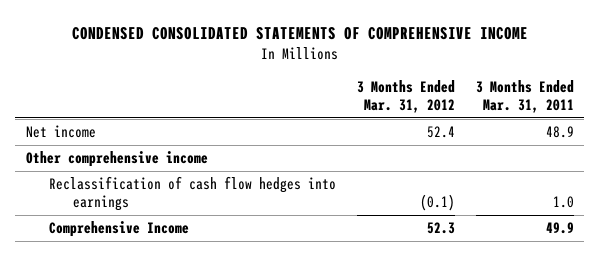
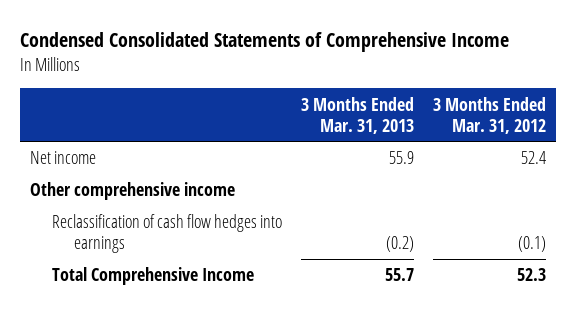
[71,26,528,40] CONDENSED CONSOLIDATED STATEMENTS OF COMPREHENSIVE INCOME -> [20,32,510,53] Condensed Consolidated Statements of Comprehensive Income
[475,79,574,113] 3 Months Ended Mar. 31, 2011 -> none
none -> [300,96,414,134] 3 Months Ended Mar. 31, 2013
[49,221,190,238] Comprehensive Income -> [51,267,254,286] Total Comprehensive Income

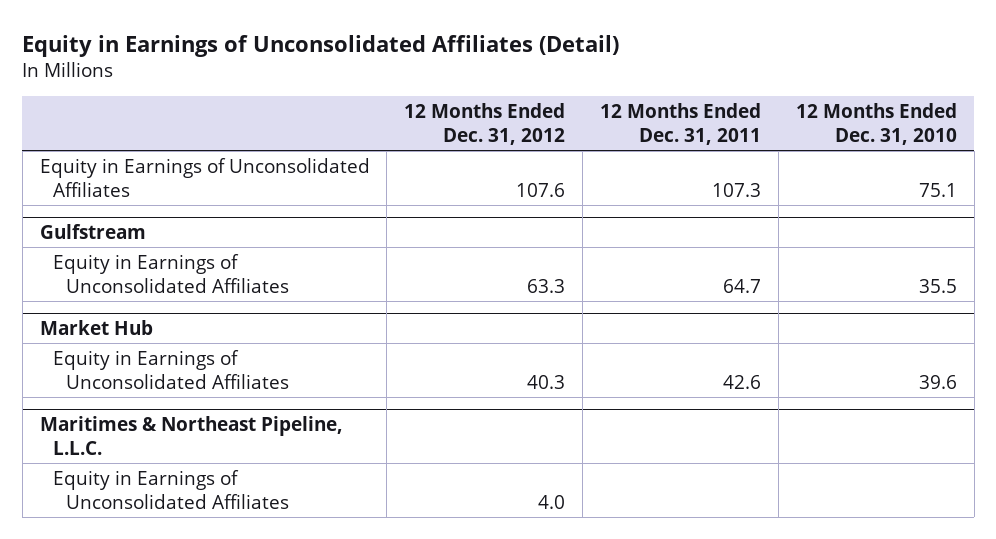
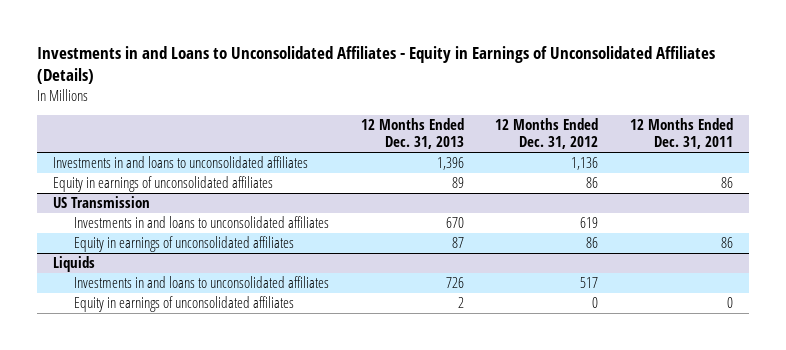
[22,34,620,57] Equity in Earnings of Unconsolidated Affiliates (Detail) -> [37,46,716,85] Investments in and Loans to Unconsolidated Affiliates - Equity in Earnings of Unconsolidated Affiliates (Details)
[795,102,957,145] 12 Months Ended Dec. 31, 2010 -> none
none -> [360,118,464,150] 12 Months Ended Dec. 31, 2013
[39,223,146,239] Gulfstream -> none
[39,319,153,335] Market Hub -> none
[39,415,343,456] Maritimes & Northeast Pipeline, L.L.C. -> none
[53,469,290,510] Equity in Earnings of Unconsolidated Affiliates -> none
none -> [52,156,308,169] Investments in and loans to unconsolidated affiliates
[39,157,370,198] Equity in Earnings of Unconsolidated Affiliates -> [52,176,273,193] Equity in earnings of unconsolidated affiliates
[516,183,566,198] 107.6 -> [586,177,599,189] 86
[711,183,761,198] 107.3 -> [720,177,733,189] 86
none -> [52,196,150,209] US Transmission
none -> [73,216,329,229] Investments in and loans to unconsolidated affiliates
[53,253,290,294] Equity in Earnings of Unconsolidated Affiliates -> [73,236,294,253] Equity in earnings of unconsolidated affiliates
[527,279,566,294] 63.3 -> [586,237,599,249] 86
[722,279,761,294] 64.7 -> [720,237,733,249] 86
none -> [52,256,95,273] Liquids
none -> [73,276,329,289] Investments in and loans to unconsolidated affiliates
[53,349,290,390] Equity in Earnings of Unconsolidated Affiliates -> [73,296,294,313] Equity in earnings of unconsolidated affiliates
[527,375,566,390] 40.3 -> [592,297,599,309] 0
[722,375,761,390] 42.6 -> [726,297,733,309] 0

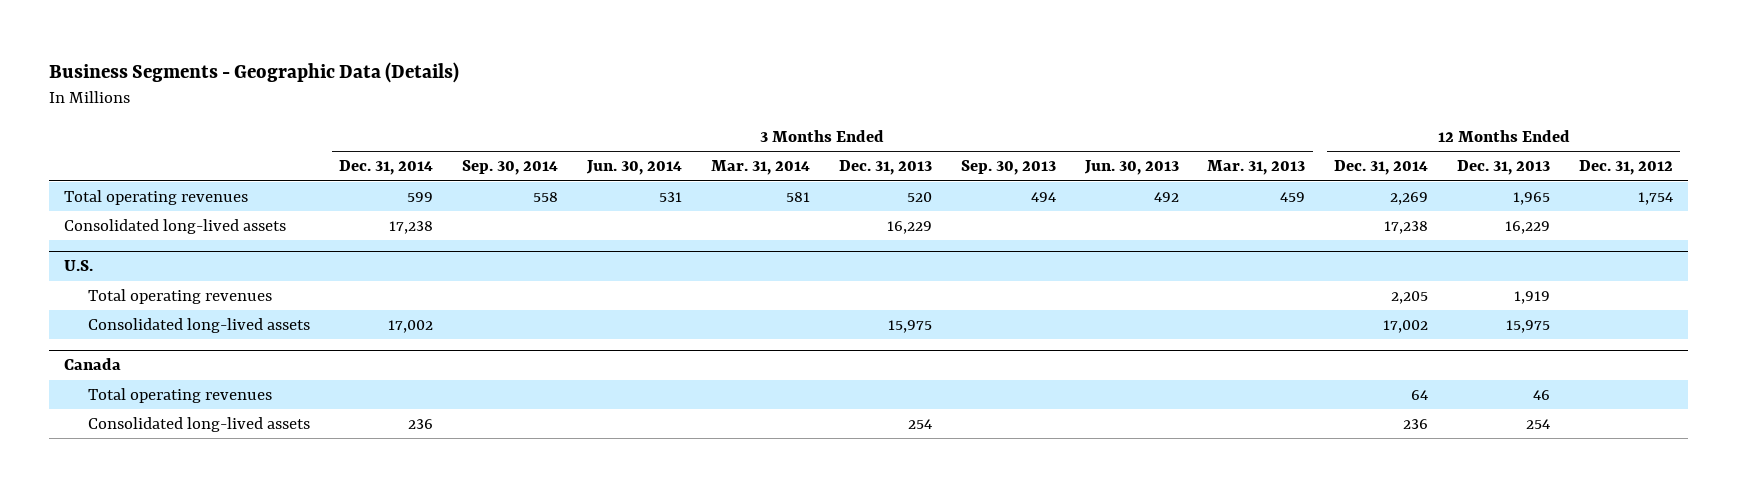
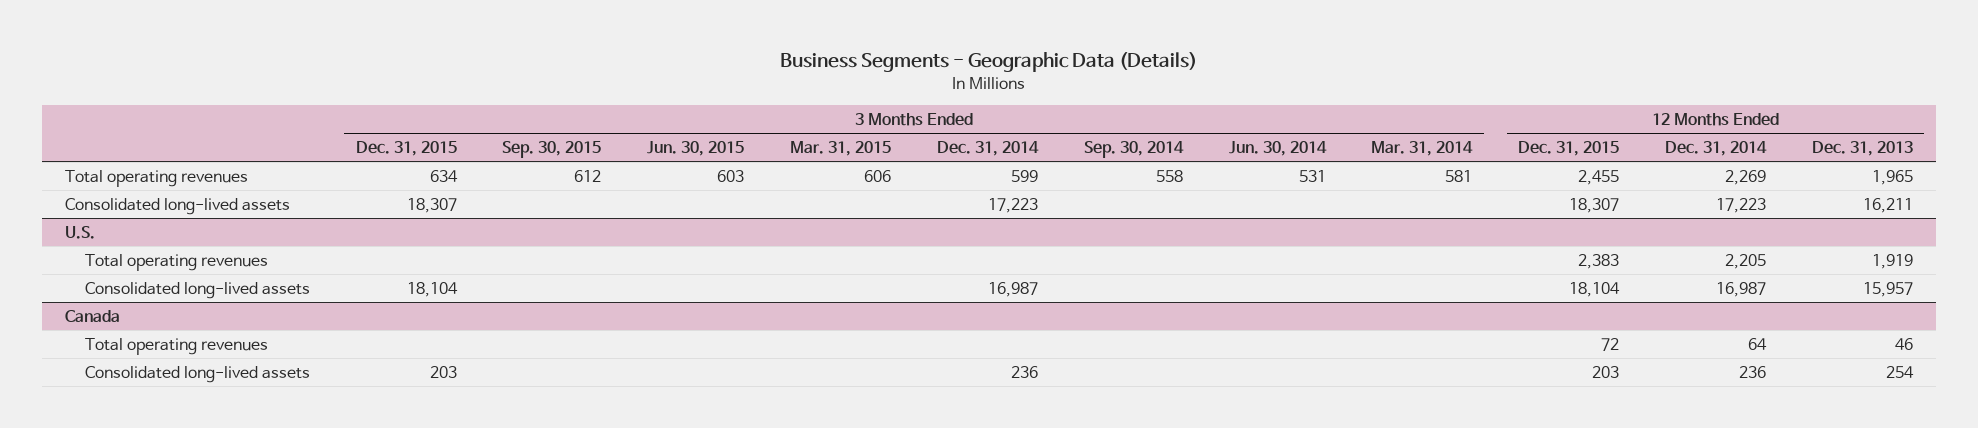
[838,160,932,176] Dec. 31, 2013 -> none
[960,160,1056,176] Sep. 30, 2013 -> none
[1083,160,1179,176] Jun. 30, 2013 -> none
[1207,160,1306,176] Mar. 31, 2013 -> none
[1579,160,1674,176] Dec. 31, 2012 -> none
none -> [355,140,457,156] Dec. 31, 2015
none -> [502,140,602,158] Sep. 30, 2015
none -> [647,140,745,156] Jun. 30, 2015
none -> [790,140,892,156] Mar. 31, 2015
none -> [1518,140,1620,156] Dec. 31, 2015
[389,221,434,235] 17,238 -> [987,197,1038,213] 17,223
[1384,221,1429,235] 17,238 -> [1716,197,1767,213] 17,223
[1505,221,1551,235] 16,229 -> [1862,197,1913,213] 16,211
[388,320,434,334] 17,002 -> [987,281,1038,297] 16,987
[1383,320,1429,334] 17,002 -> [1716,281,1767,297] 16,987
[1506,320,1551,334] 15,975 -> [1862,281,1913,297] 15,957

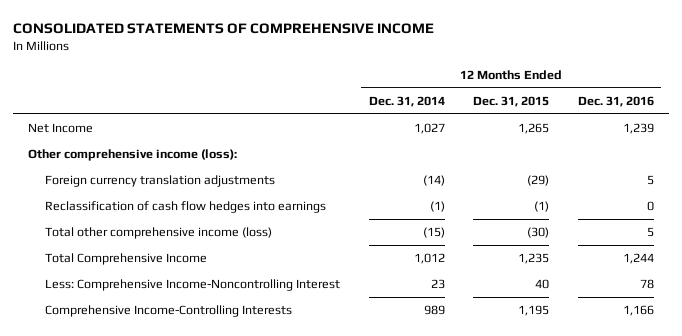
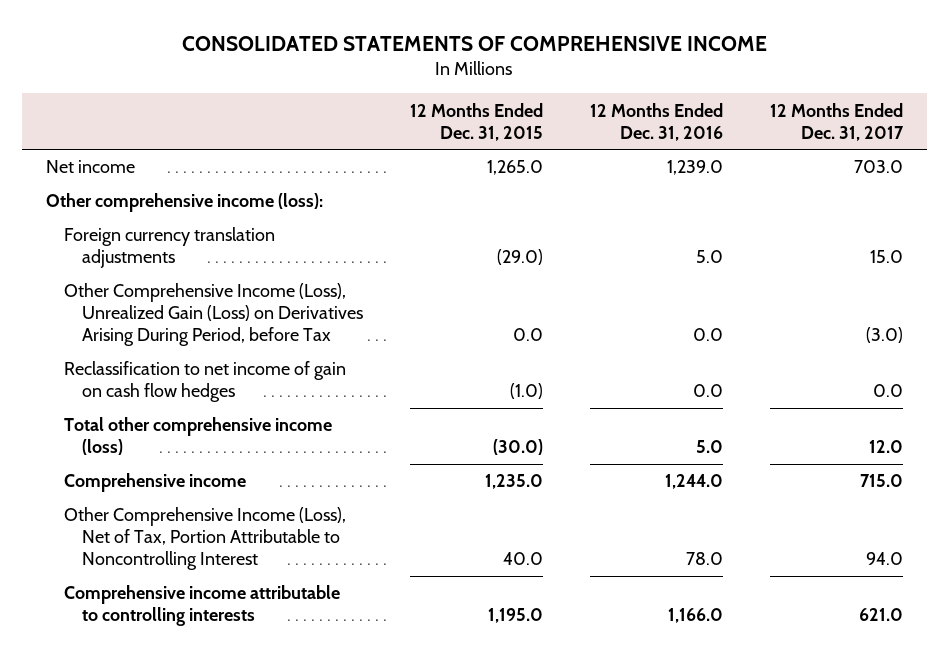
[368,95,445,107] Dec. 31, 2014 -> none
none -> [770,102,905,141] 12 Months Ended Dec. 31, 2017
[27,122,93,133] Net Income -> [45,160,135,174] Net income
[518,122,550,134] 1,265 -> [487,160,544,176] 1,265.0
[623,122,655,134] 1,239 -> [667,160,724,176] 1,239.0
[44,278,340,291] Less: Comprehensive Income-Noncontrolling Interest -> none
[527,174,550,186] (29) -> [497,249,544,266] (29.0)
[647,174,655,185] 5 -> [696,250,724,264] 5.0
none -> [64,283,364,347] Other Comprehensive Income (Loss), Unrealized Gain (Loss) on Derivatives Arising During Period, before Tax
[44,200,326,213] Reclassification of cash flow hedges into earnings -> [64,361,347,403] Reclassification to net income of gain on cash flow hedges
[534,200,550,212] (1) -> [510,383,544,400] (1.0)
[647,200,655,211] 0 -> [693,384,724,398] 0.0
[527,226,550,238] (30) -> [493,439,544,456] (30.0)
[647,226,655,237] 5 -> [696,440,724,454] 5.0
[44,252,207,265] Total Comprehensive Income -> [64,473,247,493] Comprehensive income
[518,252,550,264] 1,235 -> [485,474,544,490] 1,235.0
[623,252,655,264] 1,244 -> [665,474,724,490] 1,244.0
none -> [64,507,347,571] Other Comprehensive Income (Loss), Net of Tax, Portion Attributable to Noncontrolling Interest
[44,304,292,317] Comprehensive Income-Controlling Interests -> [64,585,341,627] Comprehensive income attributable to controlling interests
[518,304,550,316] 1,195 -> [488,608,544,624] 1,195.0
[623,304,655,316] 1,166 -> [668,608,724,624] 1,166.0

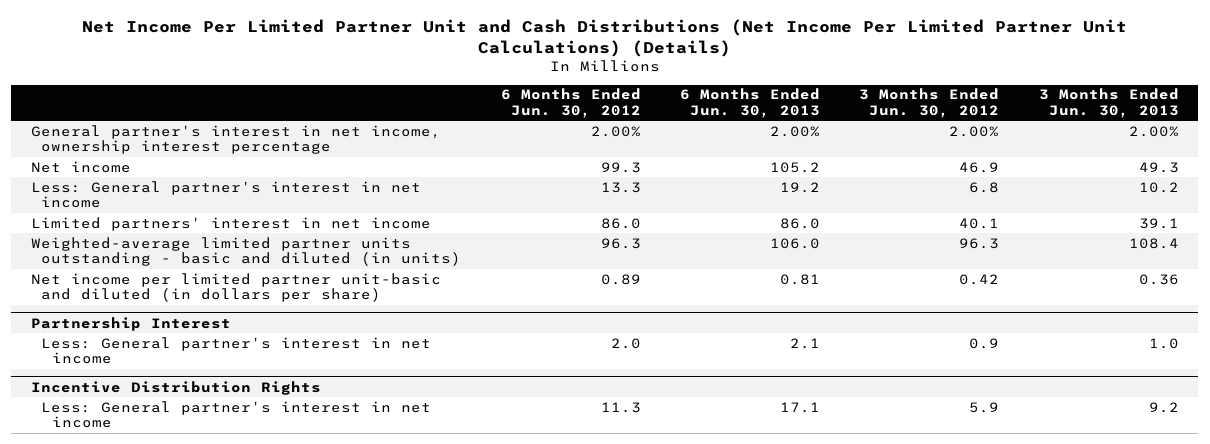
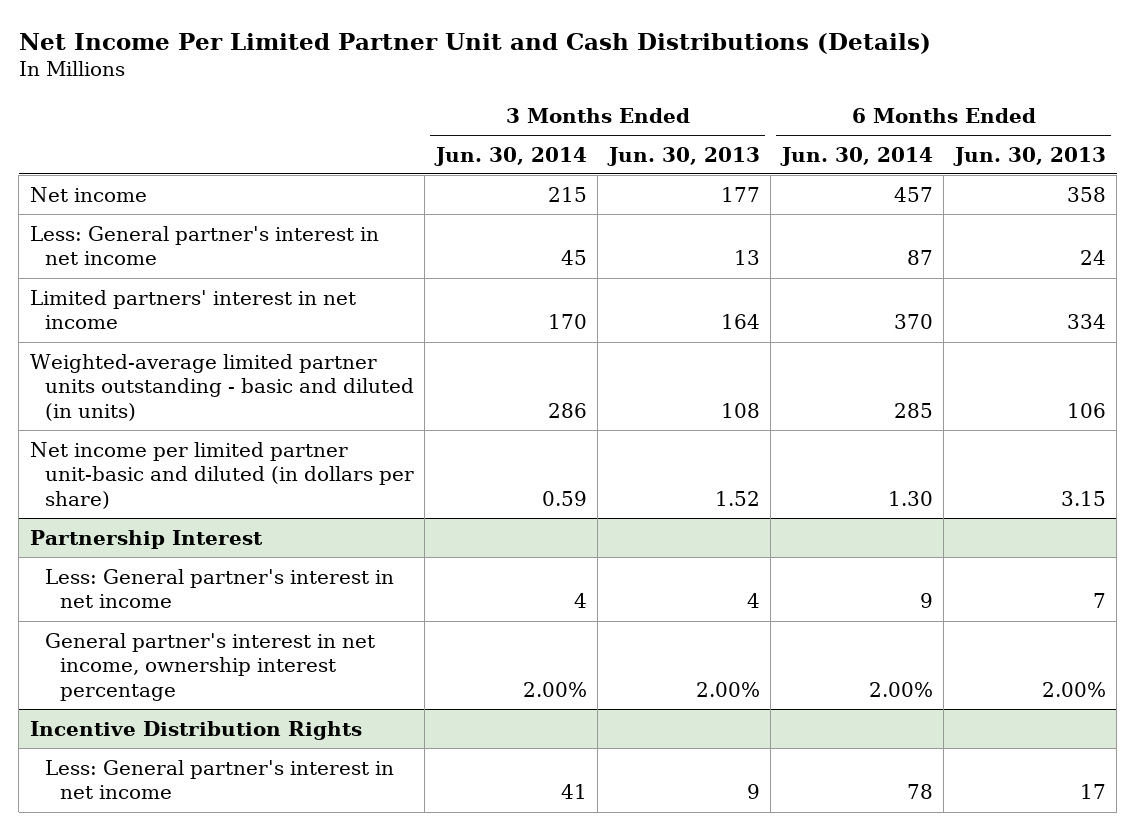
[81,19,1127,57] Net Income Per Limited Partner Unit and Cash Distributions (Net Income Per Limited Partner Unit Calculations) (Details) -> [18,32,931,54] Net Income Per Limited Partner Unit and Cash Distributions (Details)
[500,88,641,118] 6 Months Ended Jun. 30, 2012 -> none
[859,88,1000,118] 3 Months Ended Jun. 30, 2012 -> none
none -> [433,146,587,166] Jun. 30, 2014
none -> [779,146,933,166] Jun. 30, 2014
[30,124,441,155] General partner's interest in net income, ownership interest percentage -> none
[769,161,820,173] 105.2 -> [1066,186,1106,202] 358
[1138,161,1179,173] 49.3 -> [720,186,760,202] 177
[779,181,820,193] 19.2 -> [1079,250,1106,266] 24
[1138,181,1179,193] 10.2 -> [733,250,760,266] 13
[779,217,820,229] 86.0 -> [1066,314,1106,330] 334
[1138,217,1179,229] 39.1 -> [720,314,760,330] 164
[769,237,820,249] 106.0 -> [1066,402,1106,418] 106
[1128,237,1179,249] 108.4 -> [720,402,760,418] 108
[779,273,820,285] 0.81 -> [1060,490,1106,506] 3.15
[1138,273,1179,285] 0.36 -> [714,490,760,506] 1.52
[789,337,820,349] 2.1 -> [1092,593,1106,609] 7
[1148,337,1179,349] 1.0 -> [746,593,760,609] 4
none -> [44,632,375,701] General partner's interest in net income, ownership interest percentage
[779,401,820,413] 17.1 -> [1079,784,1106,800] 17
[1148,401,1179,413] 9.2 -> [746,784,760,800] 9

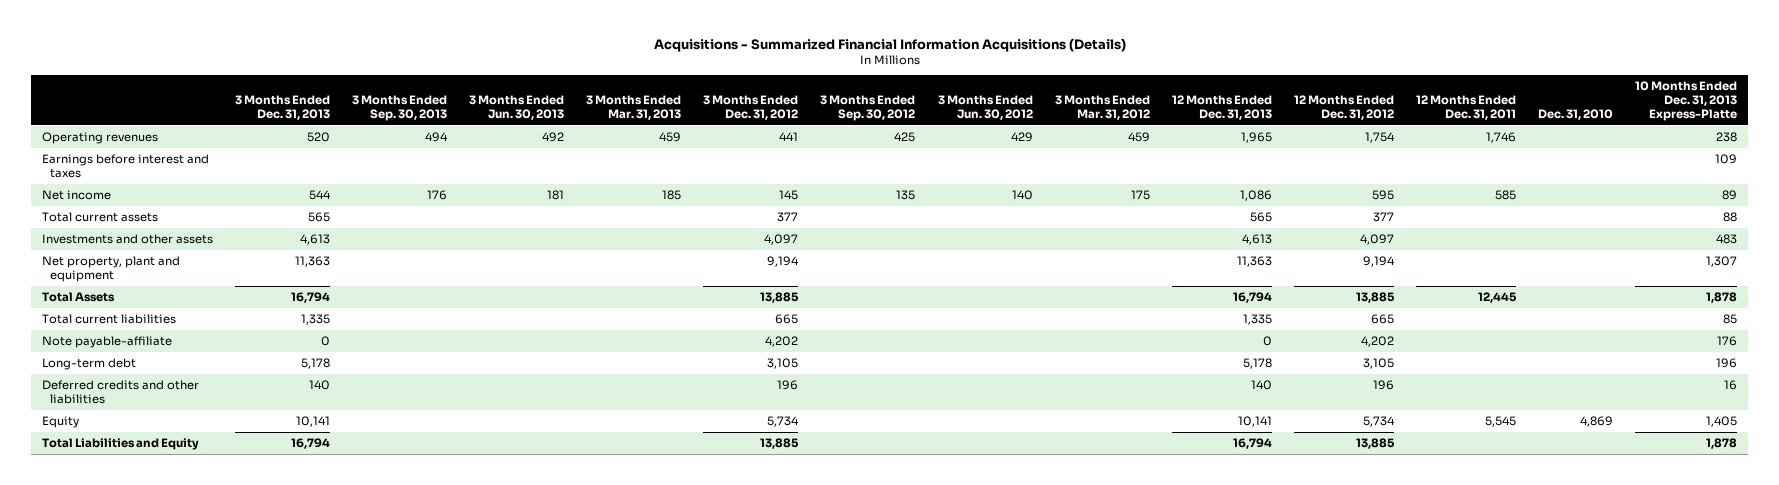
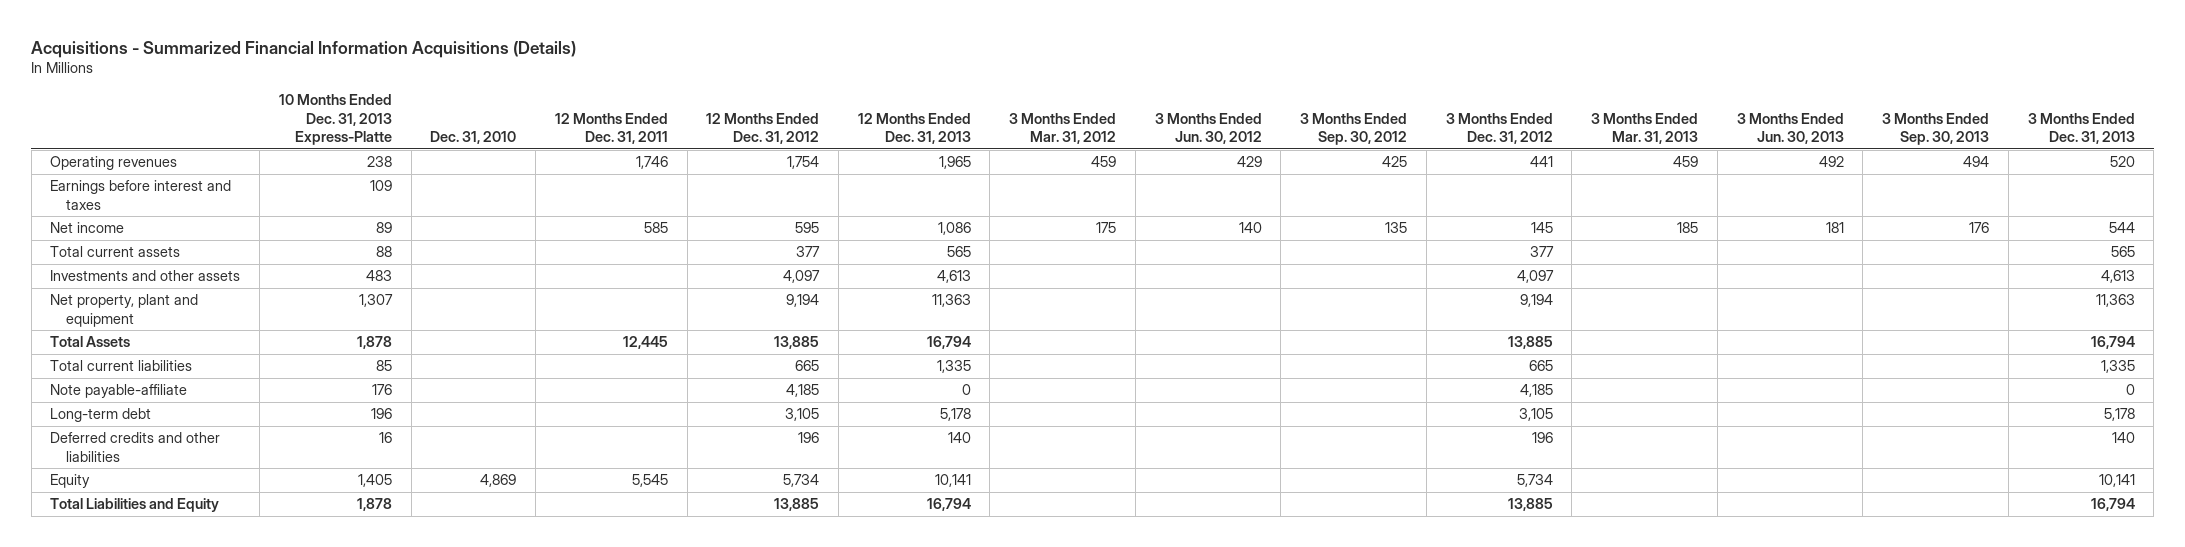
[765,335,799,347] 4,202 -> [1519,384,1553,398] 4,185
[1360,335,1394,347] 4,202 -> [786,384,820,398] 4,185

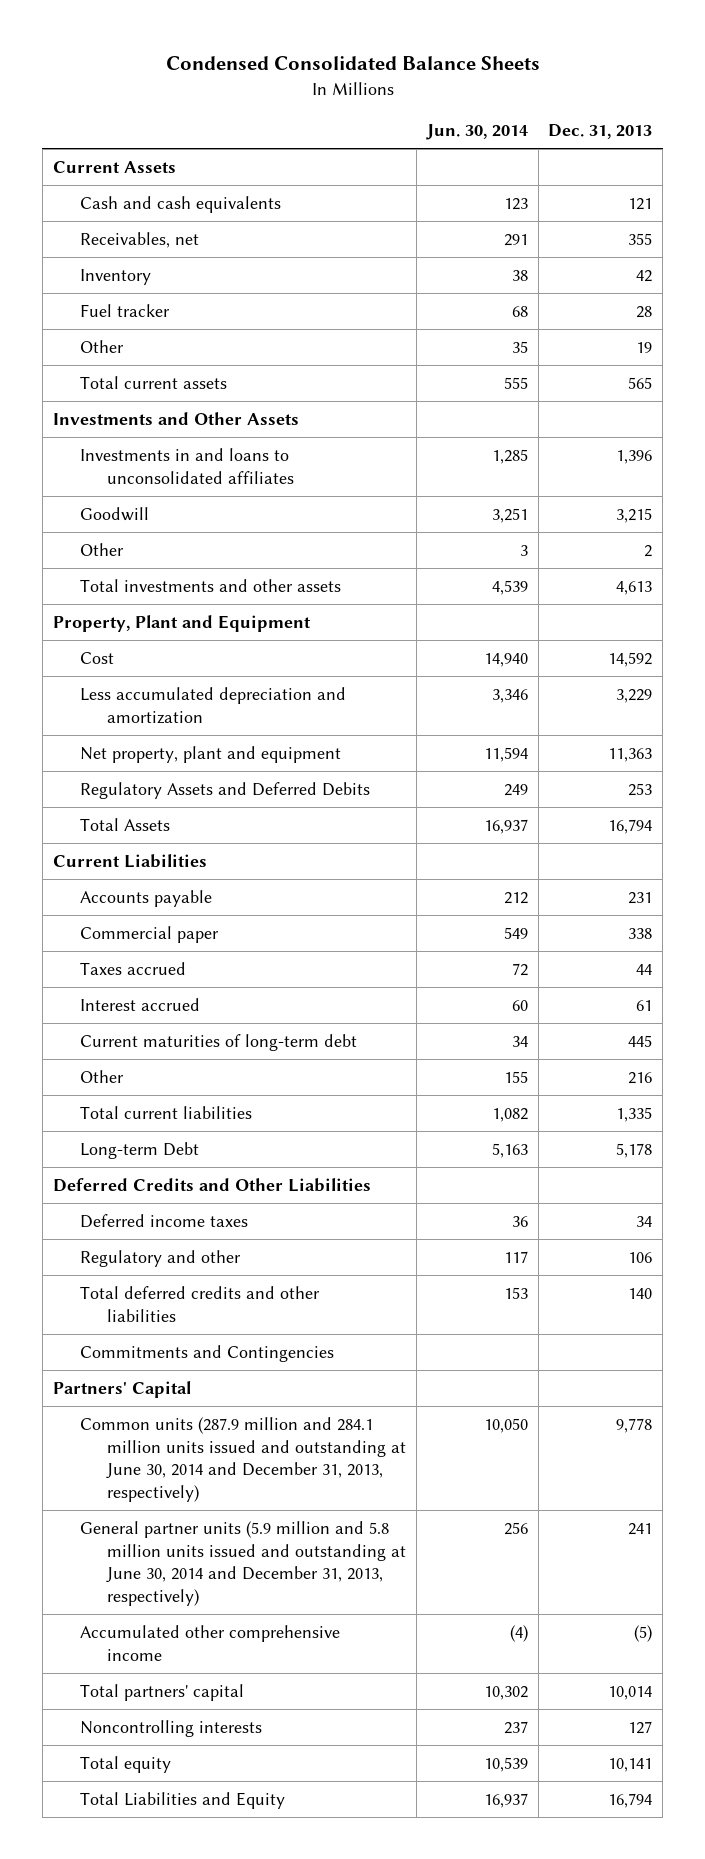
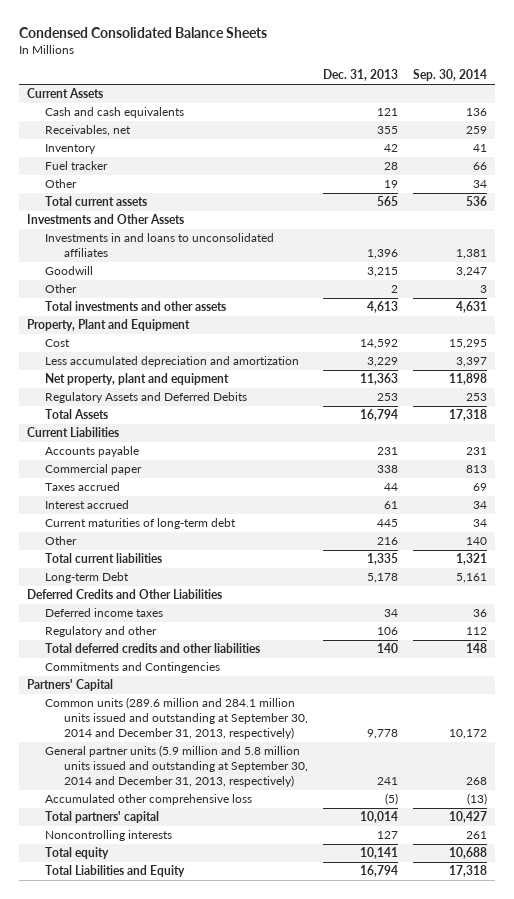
[425,124,528,141] Jun. 30, 2014 -> none
none -> [413,69,488,82] Sep. 30, 2014
[79,1416,407,1503] Common units (287.9 million and 284.1 million units issued and outstanding at June 30, 2014 and December 31, 2013, respectively) -> [45,697,309,740] Common units (289.6 million and 284.1 million units issued and outstanding at September 30, 2014 and December 31, 2013, respectively)
[79,1520,407,1607] General partner units (5.9 million and 5.8 million units issued and outstanding at June 30, 2014 and December 31, 2013, respectively) -> [45,745,309,788] General partner units (5.9 million and 5.8 million units issued and outstanding at September 30, 2014 and December 31, 2013, respectively)
[79,1624,340,1661] Accumulated other comprehensive income -> [45,794,253,806] Accumulated other comprehensive loss

